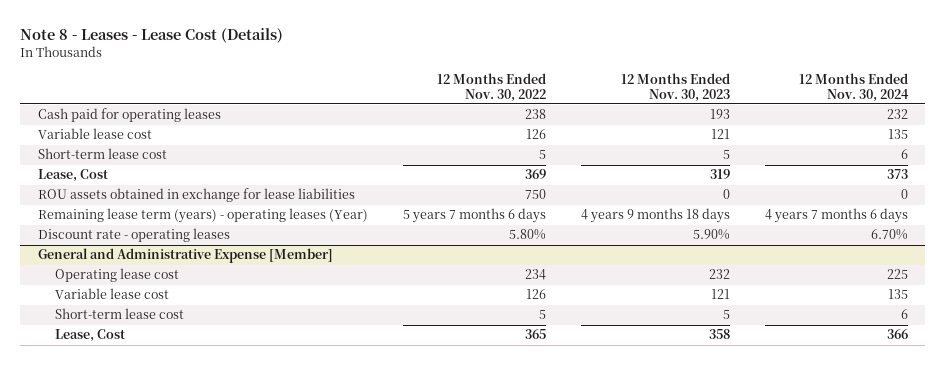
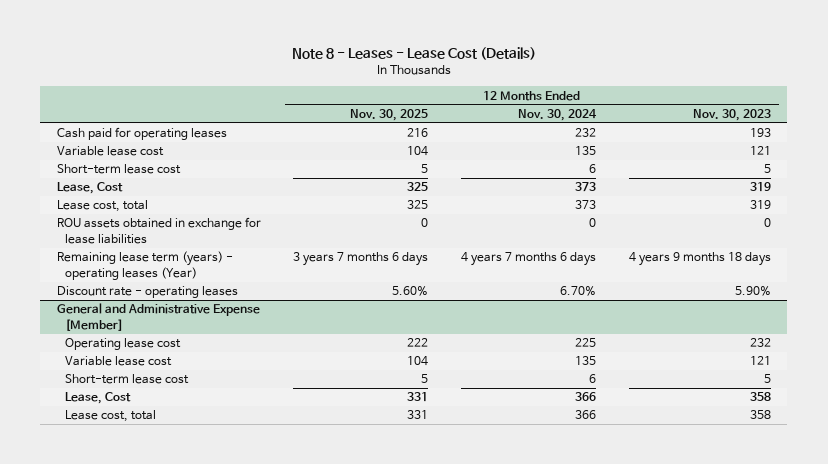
[436,72,546,102] 12 Months Ended Nov. 30, 2022 -> none
none -> [350,108,429,121] Nov. 30, 2025
none -> [56,200,148,213] Lease cost, total
none -> [65,410,157,423] Lease cost, total

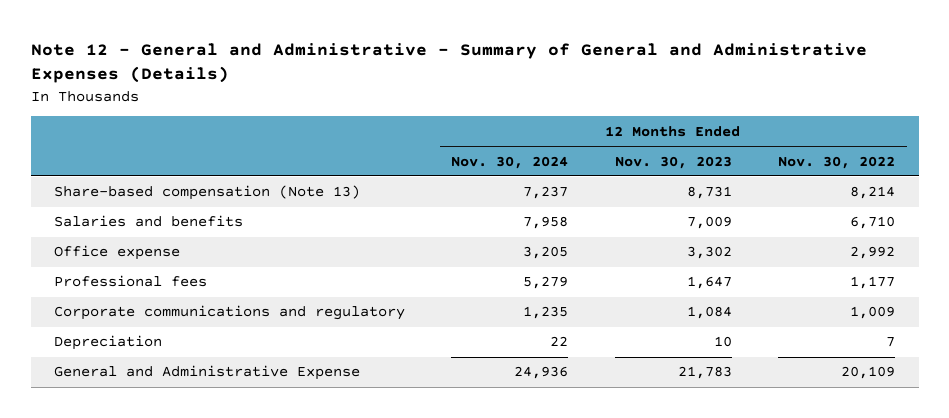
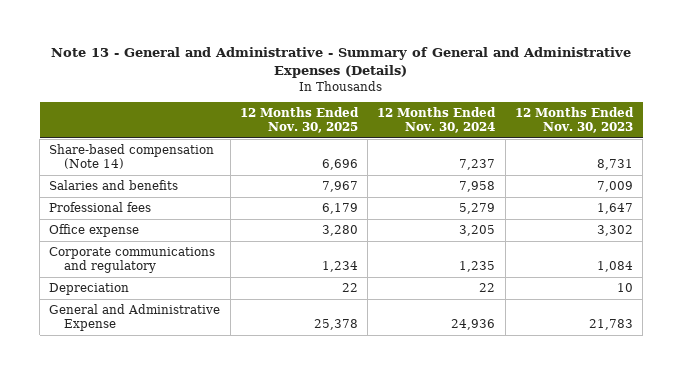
[30,43,867,84] Note 12 - General and Administrative - Summary of General and Administrative Expenses (Details) -> [51,47,632,79] Note 13 - General and Administrative - Summary of General and Administrative Expenses (Details)
[778,155,896,169] Nov. 30, 2022 -> none
none -> [239,107,359,134] 12 Months Ended Nov. 30, 2025
[53,185,360,201] Share-based compensation (Note 13) -> [49,144,215,169] Share-based compensation (Note 14)
[53,245,180,261] Office expense -> [49,224,140,238] Office expense

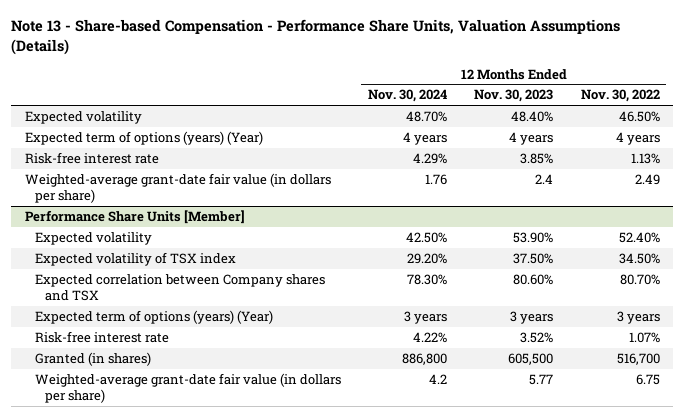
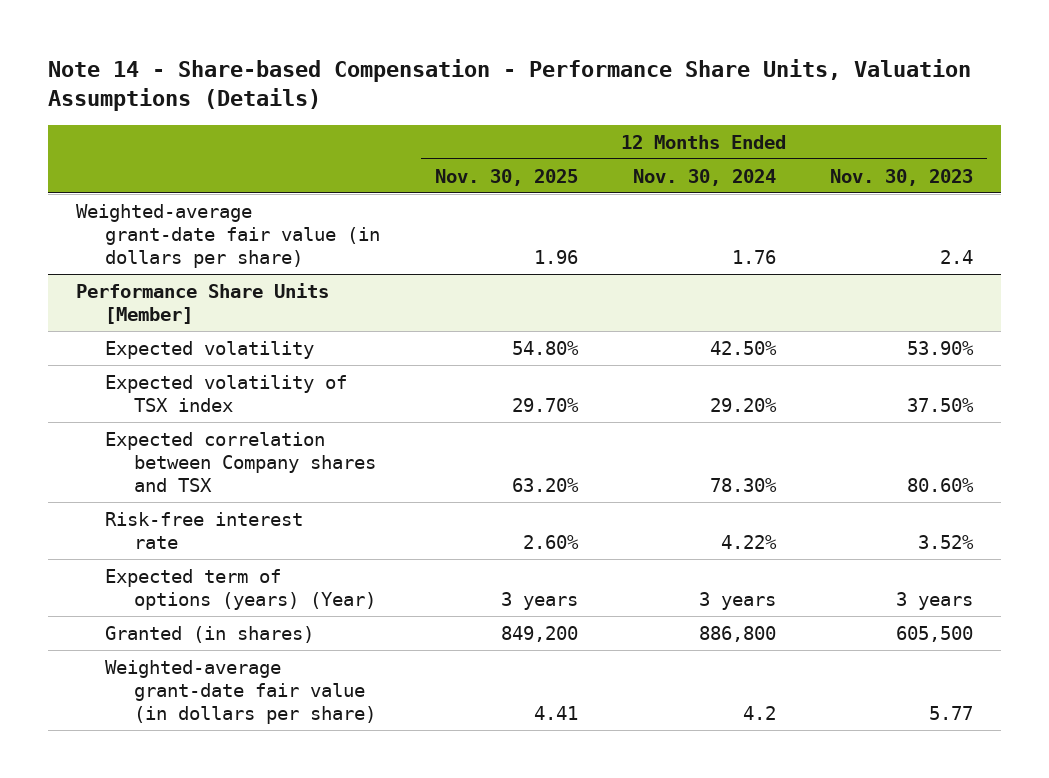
[11,19,621,56] Note 13 - Share-based Compensation - Performance Share Units, Valuation Assumptions (Details) -> [48,59,972,112] Note 14 - Share-based Compensation - Performance Share Units, Valuation Assumptions (Details)
[580,89,660,103] Nov. 30, 2022 -> none
none -> [434,168,578,186] Nov. 30, 2025
[25,110,143,124] Expected volatility -> none
[25,130,264,145] Expected term of options (years) (Year) -> none
[25,151,160,164] Risk-free interest rate -> none
[34,309,273,324] Expected term of options (years) (Year) -> [105,568,377,610] Expected term of options (years) (Year)

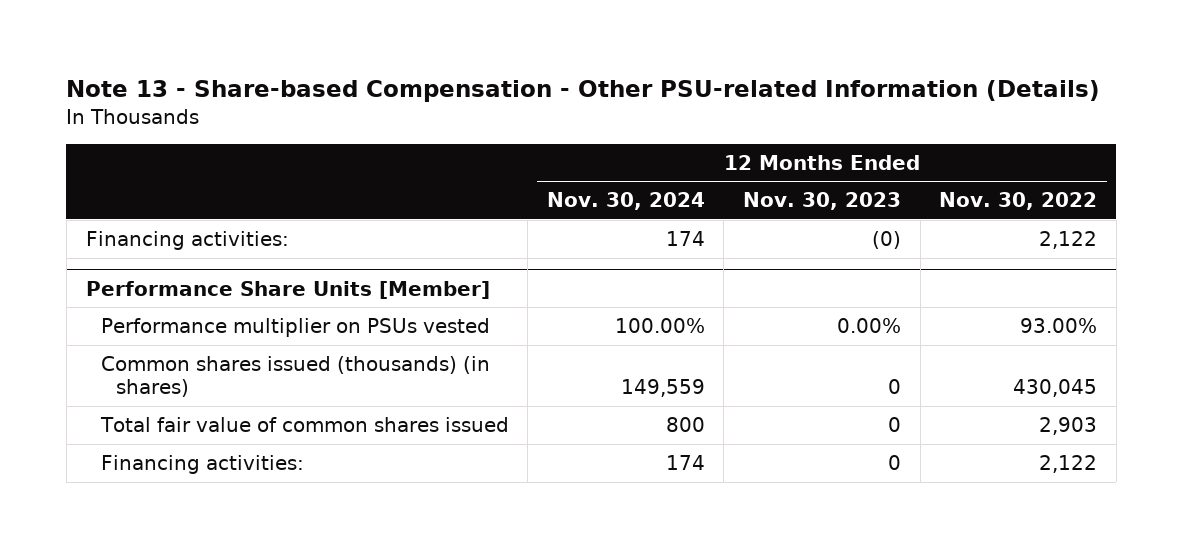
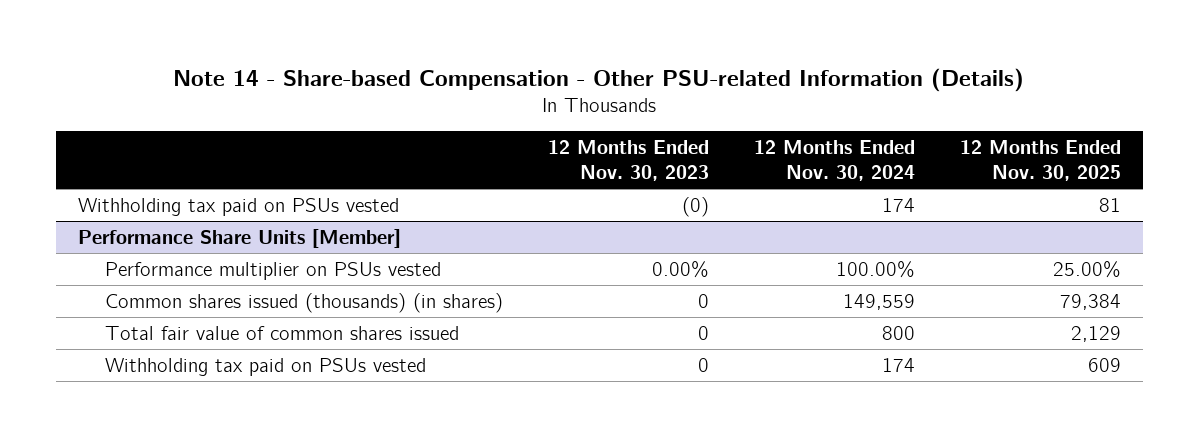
[66,80,1101,103] Note 13 - Share-based Compensation - Other PSU-related Information (Details) -> [173,67,1025,92] Note 14 - Share-based Compensation - Other PSU-related Information (Details)
[939,192,1098,211] Nov. 30, 2022 -> none
none -> [959,139,1121,181] 12 Months Ended Nov. 30, 2025
[85,231,289,251] Financing activities: -> [78,197,400,216] Withholding tax paid on PSUs vested
[100,455,304,475] Financing activities: -> [105,357,427,376] Withholding tax paid on PSUs vested

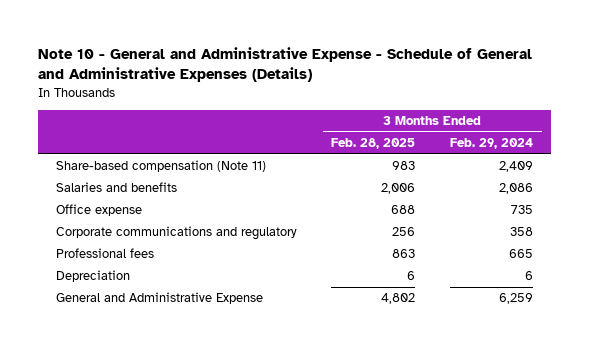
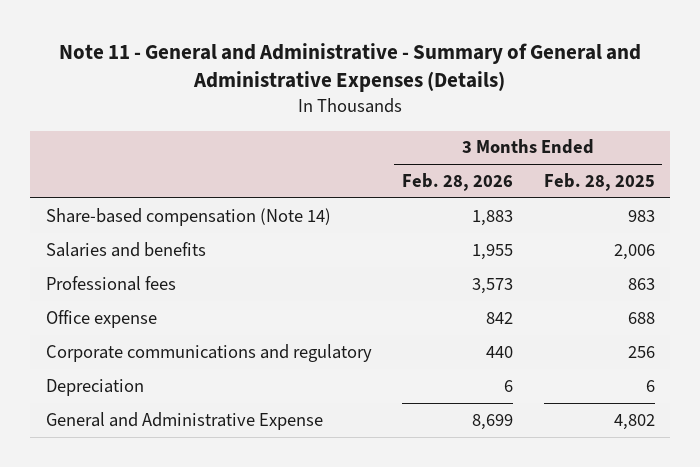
[38,46,533,83] Note 10 - General and Administrative Expense - Schedule of General and Administrative Expenses (Details) -> [59,42,642,93] Note 11 - General and Administrative - Summary of General and Administrative Expenses (Details)
[450,138,534,150] Feb. 29, 2024 -> none
none -> [402,172,514,191] Feb. 28, 2026
[55,160,266,173] Share-based compensation (Note 11) -> [45,207,331,226] Share-based compensation (Note 14)
[55,248,154,259] Professional fees -> [45,275,176,291] Professional fees

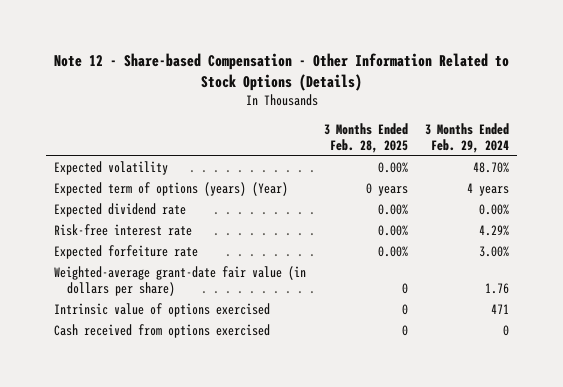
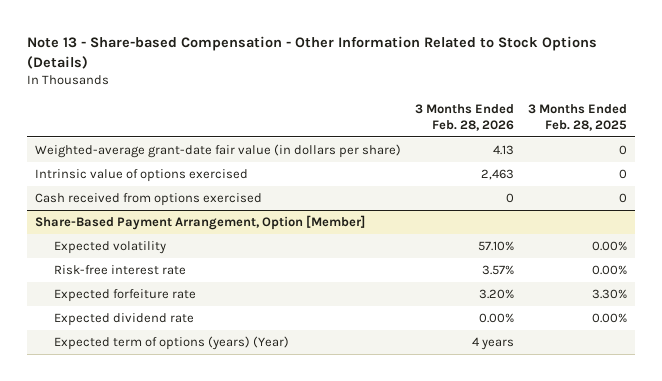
[53,53,509,92] Note 12 - Share-based Compensation - Other Information Related to Stock Options (Details) -> [27,36,598,70] Note 13 - Share-based Compensation - Other Information Related to Stock Options (Details)
[424,122,509,153] 3 Months Ended Feb. 29, 2024 -> none
none -> [414,104,514,131] 3 Months Ended Feb. 28, 2026
[54,161,169,176] Expected volatility -> none
[54,182,289,197] Expected term of options (years) (Year) -> none
[54,203,187,218] Expected dividend rate -> none
[54,224,193,237] Risk-free interest rate -> none
[54,245,199,260] Expected forfeiture rate -> none
none -> [34,215,365,231] Share-Based Payment Arrangement, Option [Member]
none -> [53,241,166,255] Expected volatility
none -> [53,265,186,276] Risk-free interest rate
none -> [53,289,196,303] Expected forfeiture rate
none -> [53,313,194,327] Expected dividend rate
none -> [53,336,289,351] Expected term of options (years) (Year)

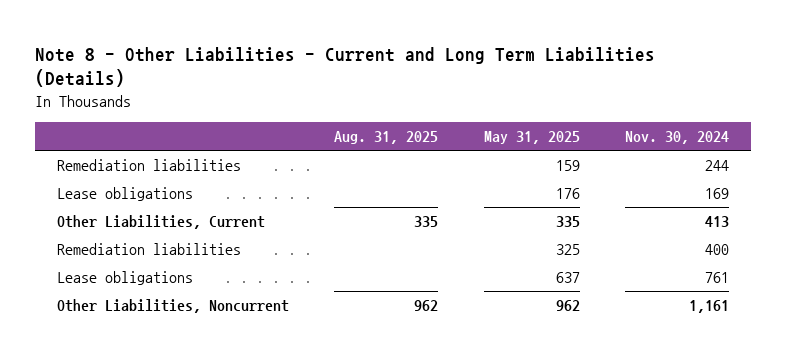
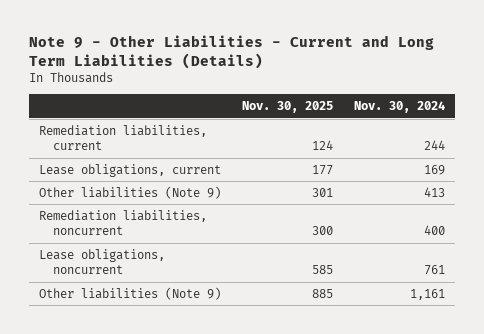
[34,46,655,88] Note 8 - Other Liabilities - Current and Long Term Liabilities (Details) -> [28,35,434,70] Note 9 - Other Liabilities - Current and Long Term Liabilities (Details)
[334,131,439,145] Aug. 31, 2025 -> none
[483,131,580,145] May 31, 2025 -> none
none -> [241,101,333,114] Nov. 30, 2025
[57,159,242,172] Remediation liabilities -> [39,124,208,151] Remediation liabilities, current
[57,187,194,202] Lease obligations -> [39,163,222,177] Lease obligations, current
[57,215,266,230] Other Liabilities, Current -> [39,185,222,199] Other liabilities (Note 9)
[57,243,242,256] Remediation liabilities -> [39,209,208,236] Remediation liabilities, noncurrent
[57,271,194,286] Lease obligations -> [39,248,166,275] Lease obligations, noncurrent
[57,299,290,314] Other Liabilities, Noncurrent -> [39,286,222,300] Other liabilities (Note 9)

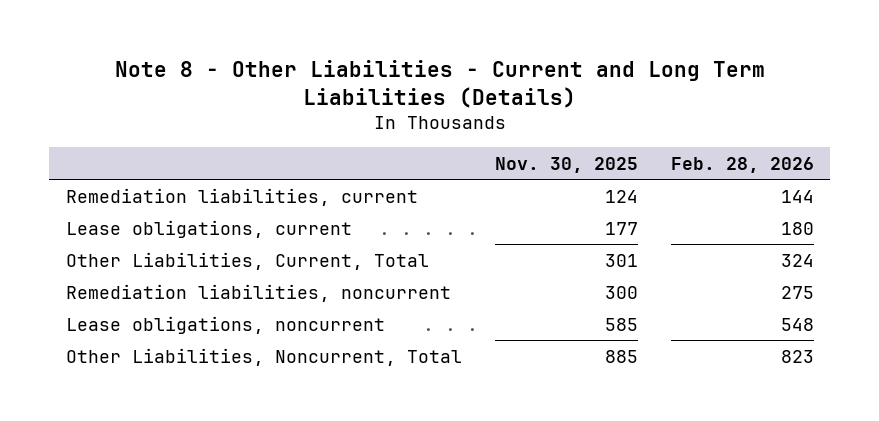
[28,35,434,70] Note 9 - Other Liabilities - Current and Long Term Liabilities (Details) -> [114,59,765,108] Note 8 - Other Liabilities - Current and Long Term Liabilities (Details)
[353,101,445,114] Nov. 30, 2024 -> none
none -> [670,156,814,173] Feb. 28, 2026
[39,185,222,199] Other liabilities (Note 9) -> [65,251,429,270] Other Liabilities, Current, Total
[39,286,222,300] Other liabilities (Note 9) -> [65,347,462,366] Other Liabilities, Noncurrent, Total

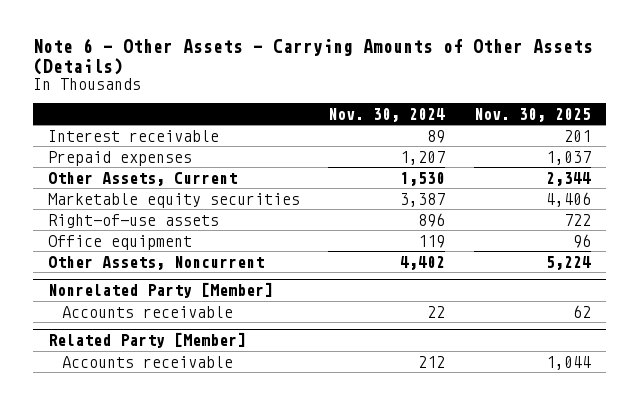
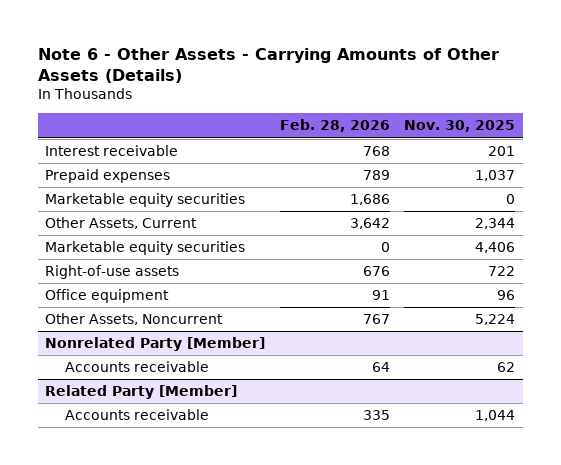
[328,107,446,122] Nov. 30, 2024 -> none
none -> [279,119,390,133] Feb. 28, 2026
none -> [45,193,246,208] Marketable equity securities

